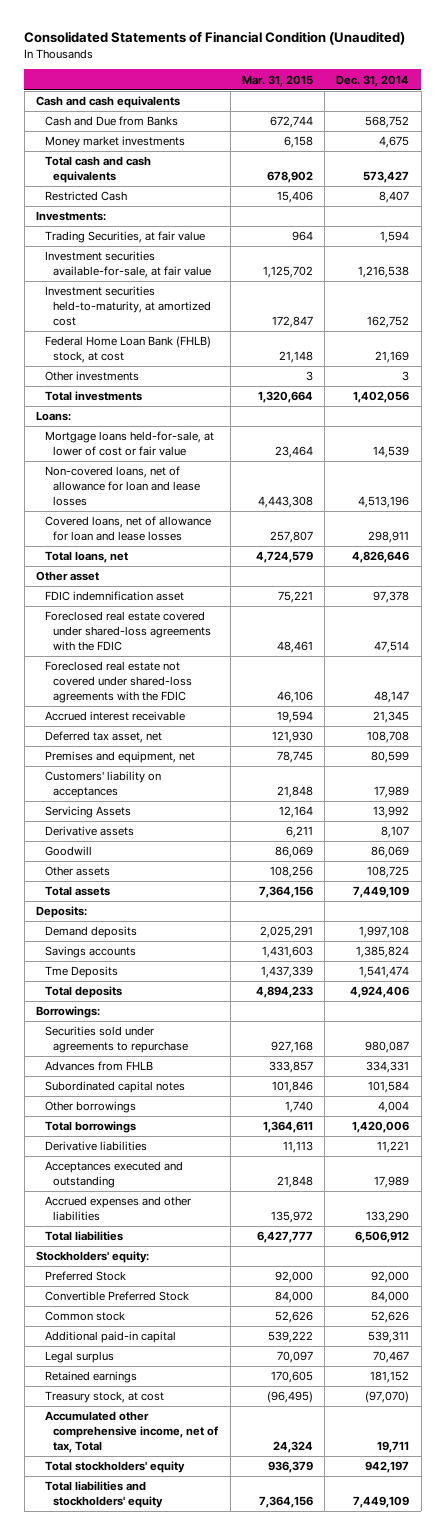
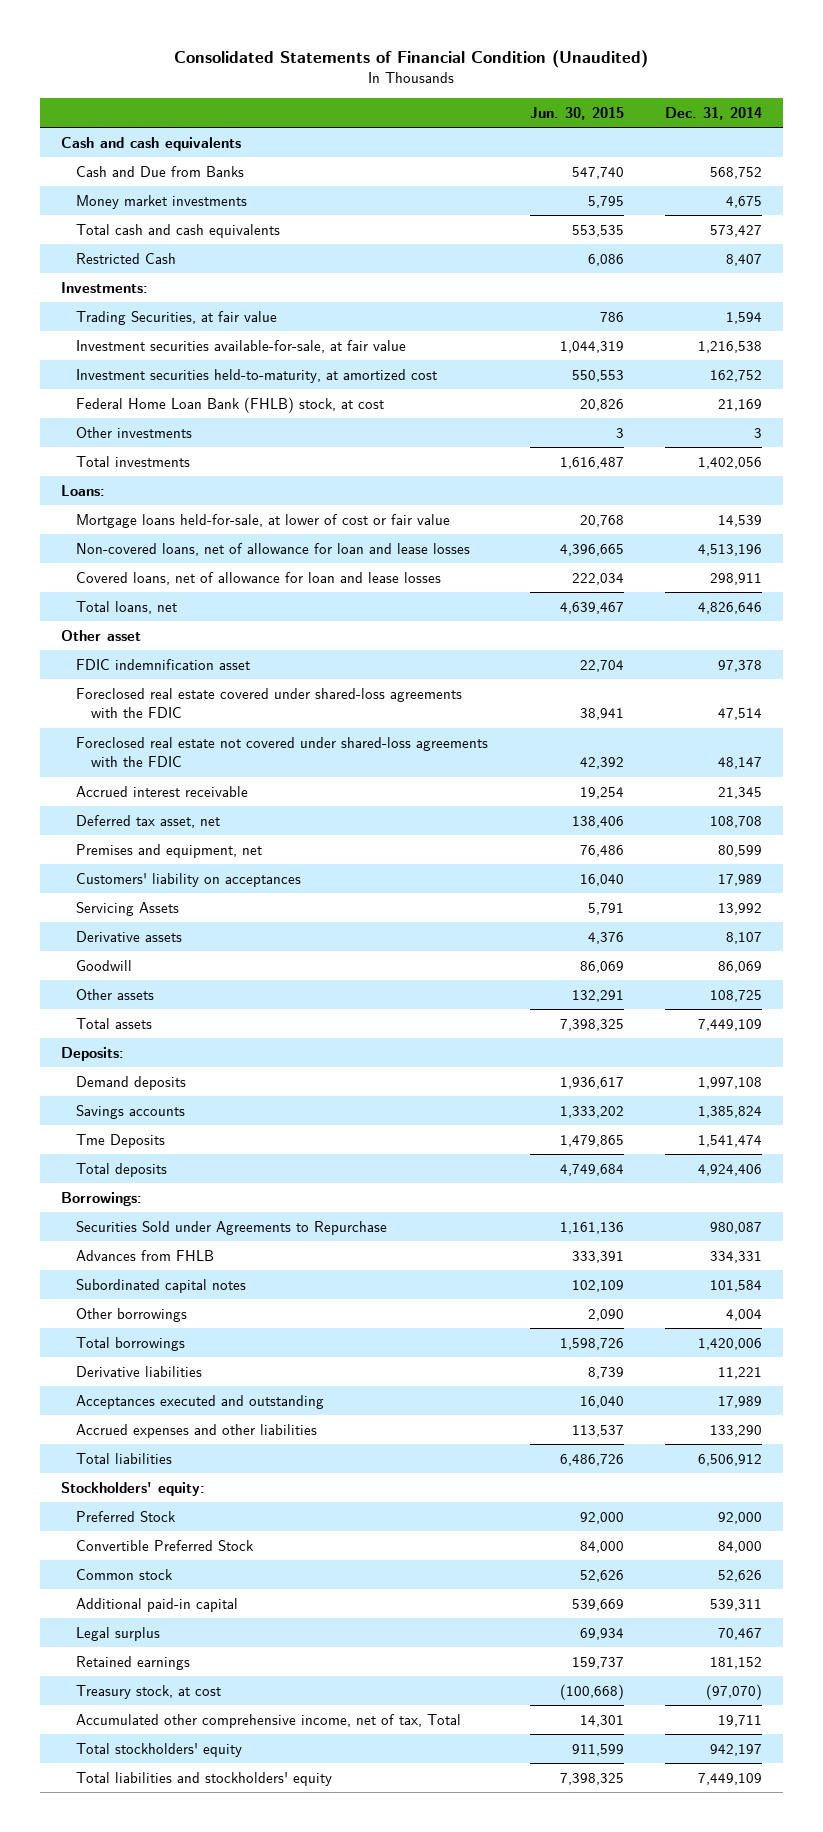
[241,74,313,87] Mar. 31, 2015 -> none
none -> [529,106,624,120] Jun. 30, 2015
[44,1026,189,1054] Securities sold under agreements to repurchase -> [76,1220,388,1235] Securities Sold under Agreements to Repurchase

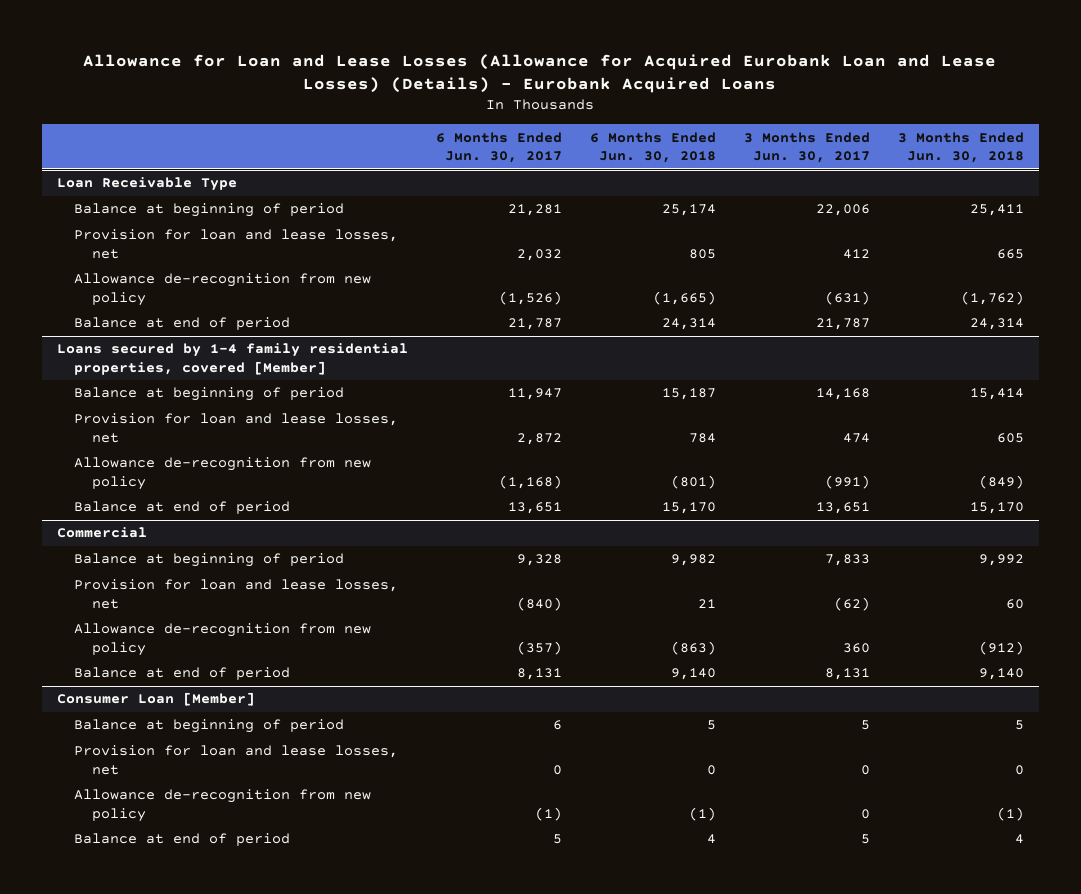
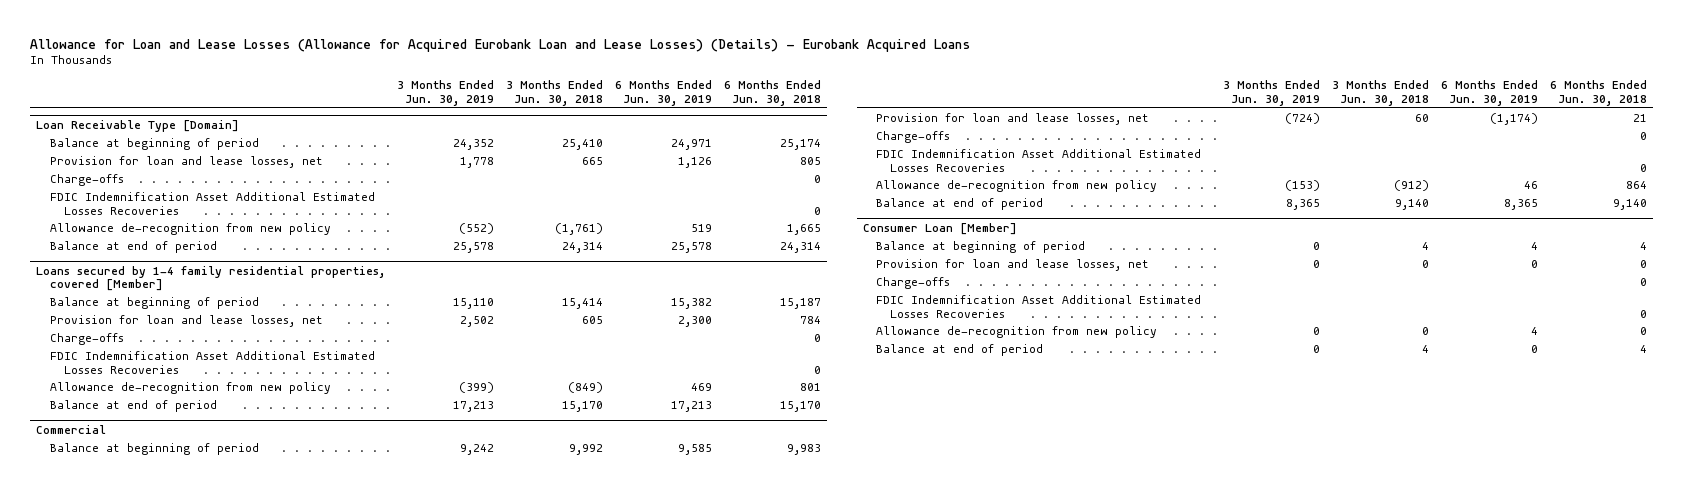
[435,131,562,164] 6 Months Ended Jun. 30, 2017 -> none
[744,131,871,164] 3 Months Ended Jun. 30, 2017 -> none
none -> [397,80,495,106] 3 Months Ended Jun. 30, 2019
none -> [615,80,713,106] 6 Months Ended Jun. 30, 2019
[56,177,237,192] Loan Receivable Type -> [36,119,240,132] Loan Receivable Type [Domain]
[970,204,1025,217] 25,411 -> [562,138,604,150] 25,410
none -> [50,173,125,186] Charge-offs
none -> [50,191,376,215] FDIC Indemnification Asset Additional Estimated Losses Recoveries
[652,290,716,305] (1,665) -> [787,223,822,235] 1,665
[961,290,1025,305] (1,762) -> [555,222,604,235] (1,761)
none -> [50,332,125,345] Charge-offs
none -> [50,350,376,374] FDIC Indemnification Asset Additional Estimated Losses Recoveries
[670,474,716,489] (801) -> [800,382,822,391] 801
[670,554,716,567] 9,982 -> [787,443,822,455] 9,983
none -> [876,130,951,143] Charge-offs
none -> [876,148,1202,172] FDIC Indemnification Asset Additional Estimated Losses Recoveries
[670,640,716,655] (863) -> [1626,180,1648,189] 864
[706,720,716,731] 5 -> [1640,241,1648,250] 4
[1015,720,1025,731] 5 -> [1422,241,1430,250] 4
none -> [876,276,951,289] Charge-offs
none -> [876,294,1202,318] FDIC Indemnification Asset Additional Estimated Losses Recoveries
[688,806,716,821] (1) -> [1640,326,1648,335] 0
[997,806,1025,821] (1) -> [1422,326,1430,335] 0

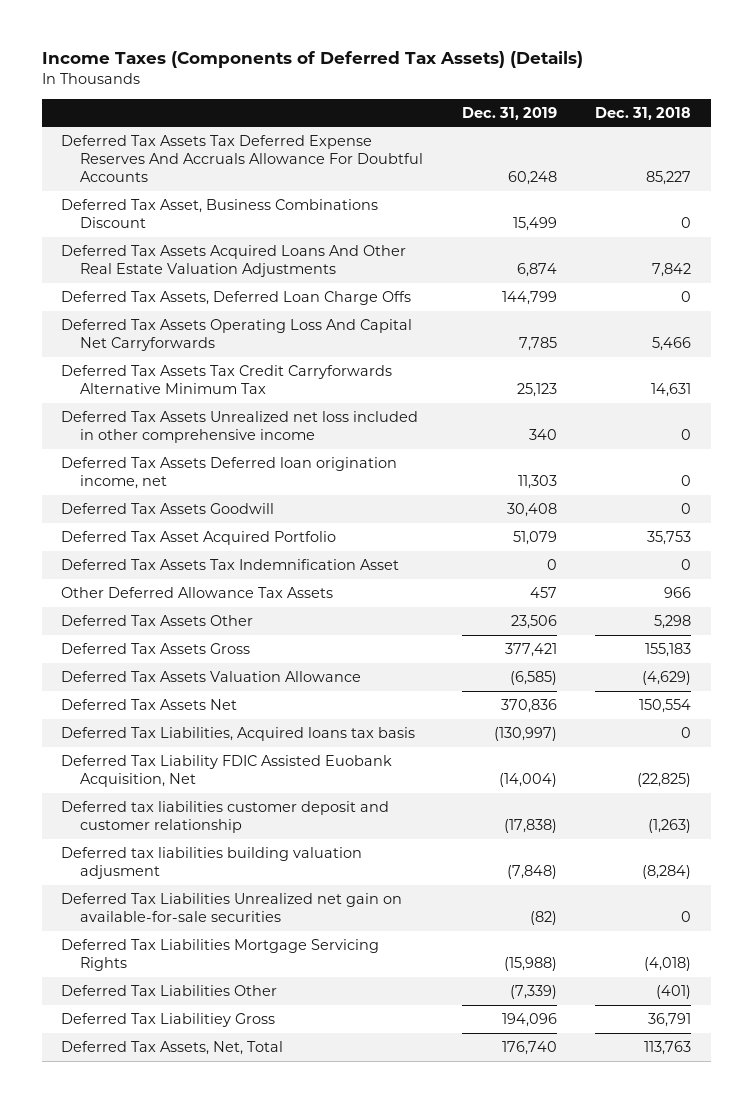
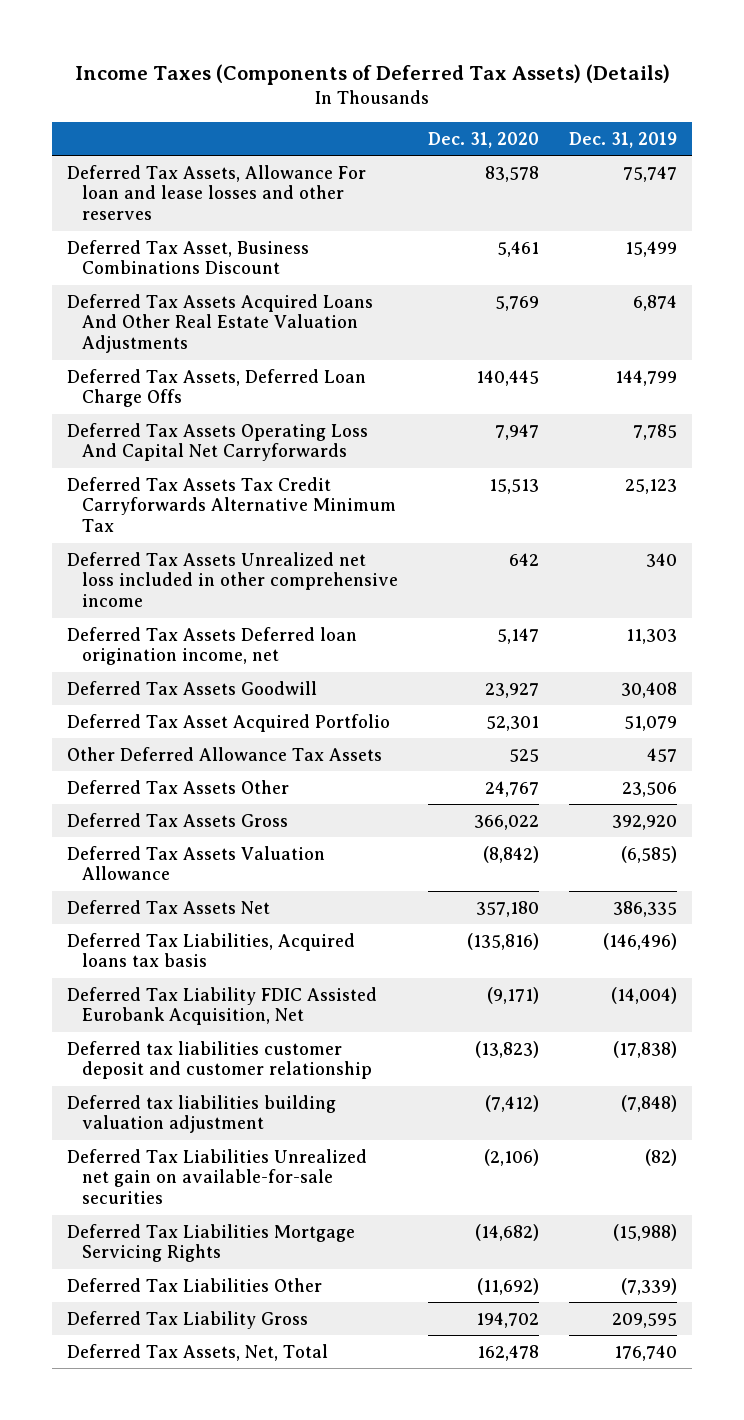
[595,106,692,120] Dec. 31, 2018 -> none
none -> [427,131,539,148] Dec. 31, 2020
[60,135,424,182] Deferred Tax Assets Tax Deferred Expense Reserves And Accruals Allowance For Doubtful Accounts -> [67,164,367,221] Deferred Tax Assets, Allowance For loan and lease losses and other reserves
[507,170,557,185] 60,248 -> [623,165,678,182] 75,747
[60,559,399,571] Deferred Tax Assets Tax Indemnification Asset -> none
[504,643,557,658] 377,421 -> [612,814,678,830] 392,920
[500,699,557,714] 370,836 -> [613,900,678,917] 386,335
[493,727,557,742] (130,997) -> [603,932,678,950] (146,496)
[60,755,392,787] Deferred Tax Liability FDIC Assisted Euobank Acquisition, Net -> [67,986,378,1026] Deferred Tax Liability FDIC Assisted Eurobank Acquisition, Net
[60,847,362,879] Deferred tax liabilities building valuation adjusment -> [67,1094,337,1134] Deferred tax liabilities building valuation adjustment
[60,1013,275,1028] Deferred Tax Liabilitiey Gross -> [67,1310,309,1329] Deferred Tax Liability Gross
[501,1013,557,1028] 194,096 -> [612,1312,678,1328] 209,595

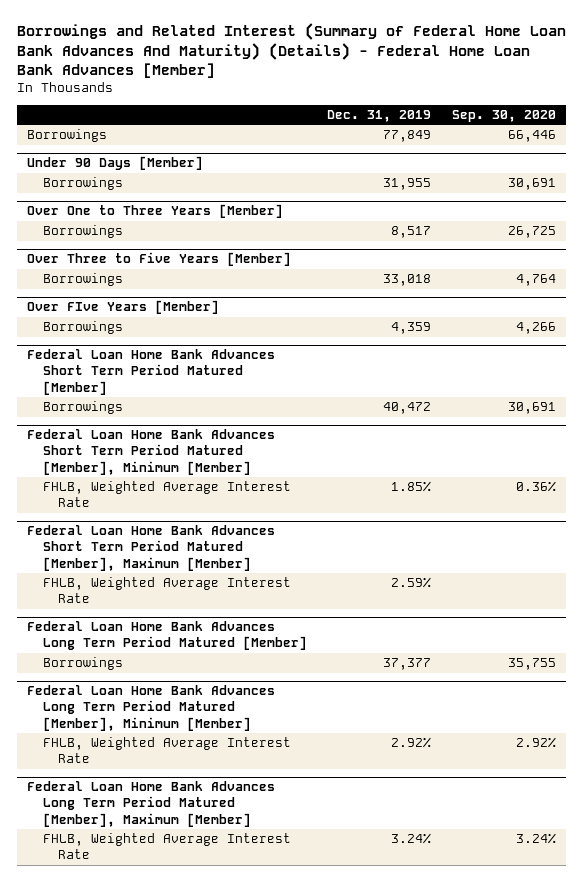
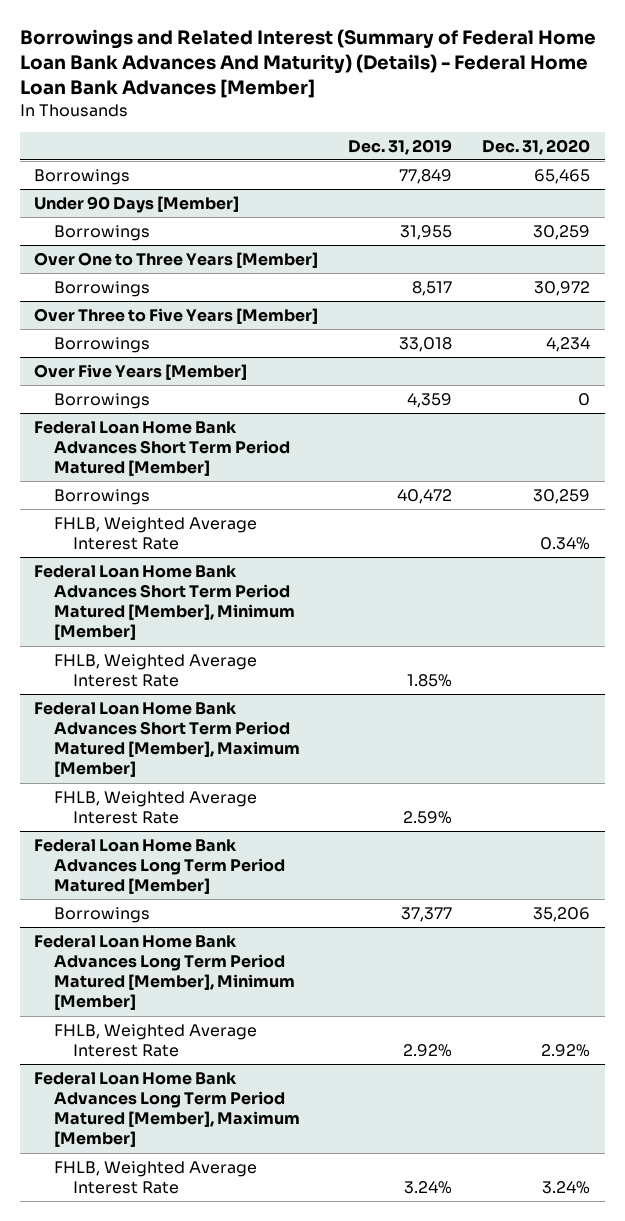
[451,109,556,122] Sep. 30, 2020 -> none
none -> [482,138,591,155] Dec. 31, 2020
[27,300,220,315] Over FIve Years [Member] -> [34,363,248,380] Over Five Years [Member]
none -> [53,516,257,551] FHLB, Weighted Average Interest Rate

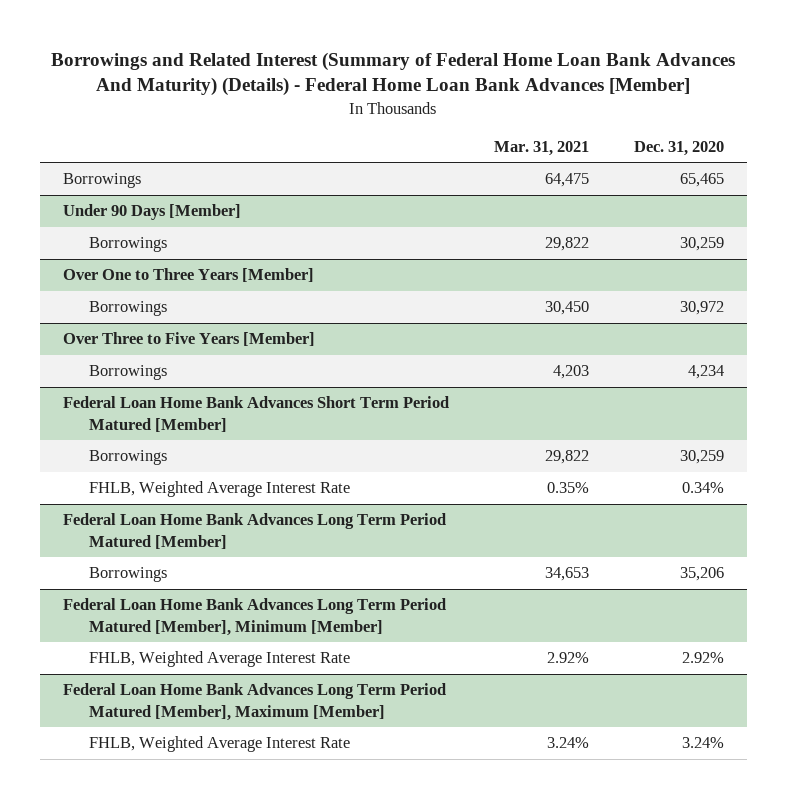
[348,138,453,155] Dec. 31, 2019 -> none
none -> [493,140,589,156] Mar. 31, 2021
[34,363,248,380] Over Five Years [Member] -> none
[53,392,150,409] Borrowings -> none
[34,564,295,641] Federal Loan Home Bank Advances Short Term Period Matured [Member], Minimum [Member] -> none
[53,653,257,688] FHLB, Weighted Average Interest Rate -> none
[34,701,300,778] Federal Loan Home Bank Advances Short Term Period Matured [Member], Maximum [Member] -> none
[53,790,257,825] FHLB, Weighted Average Interest Rate -> none

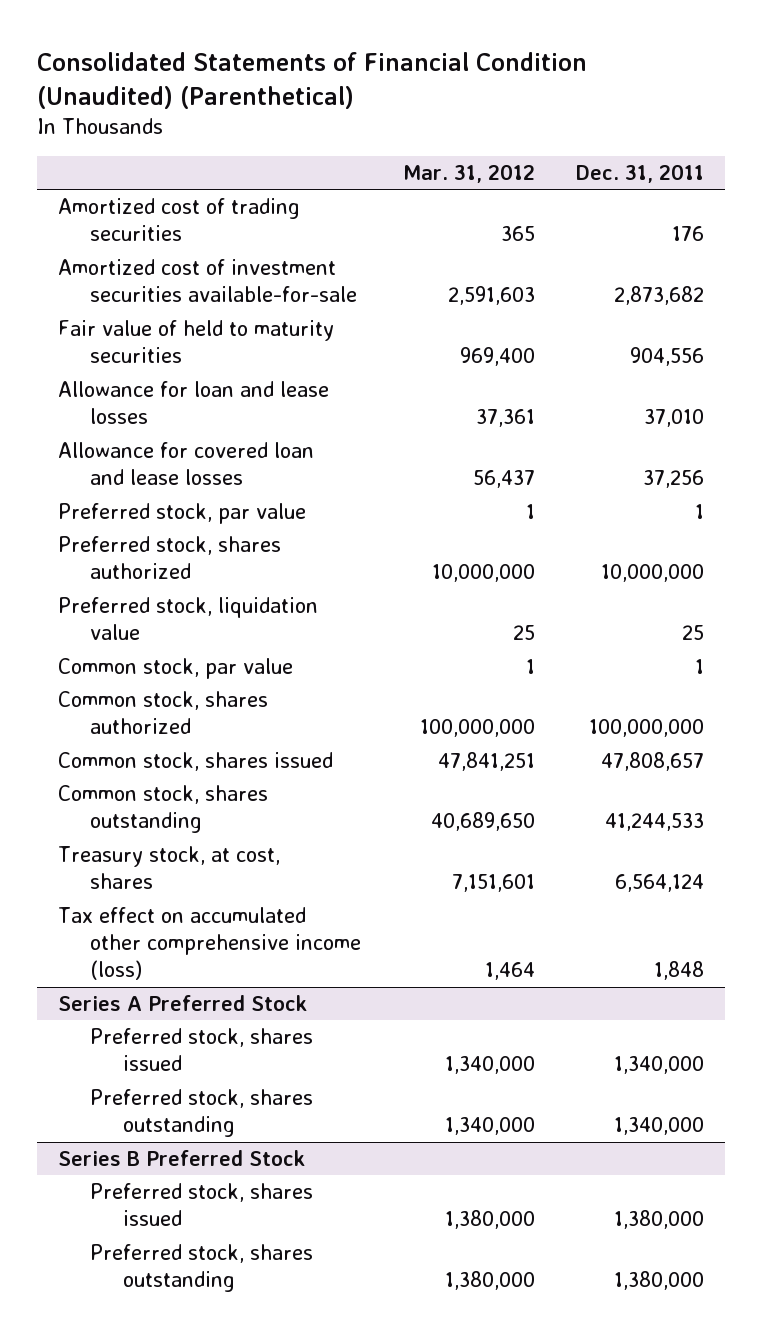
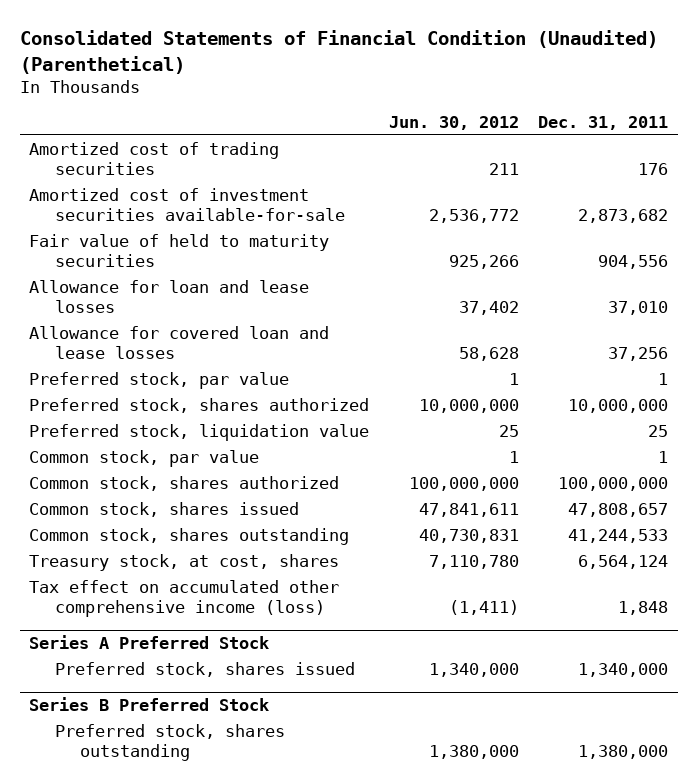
[402,164,535,184] Mar. 31, 2012 -> none
none -> [388,116,519,131] Jun. 30, 2012
[90,1089,314,1138] Preferred stock, shares outstanding -> none
[90,1183,314,1227] Preferred stock, shares issued -> none

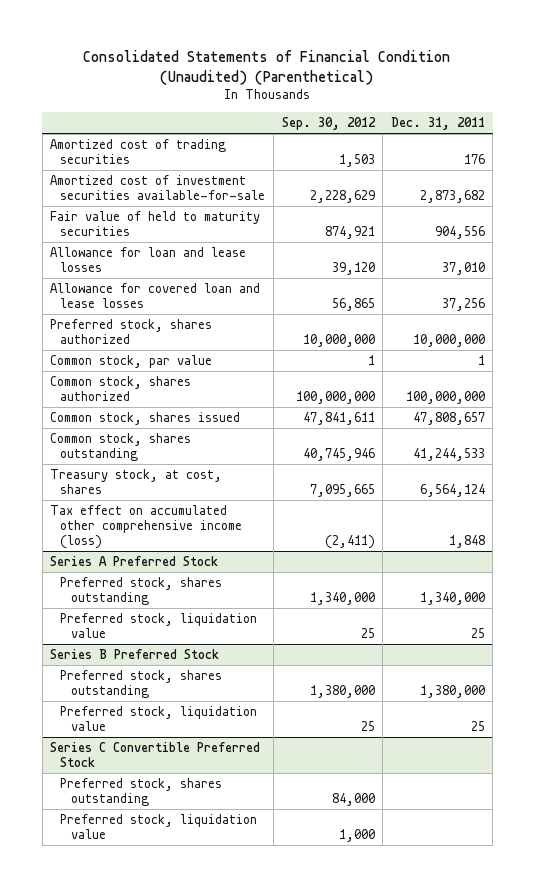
[388,116,519,131] Jun. 30, 2012 -> none
none -> [281,117,376,131] Sep. 30, 2012
[29,371,290,389] Preferred stock, par value -> none
[29,423,370,441] Preferred stock, liquidation value -> none
[54,661,355,677] Preferred stock, shares issued -> [60,577,223,605] Preferred stock, shares outstanding
none -> [60,613,258,638] Preferred stock, liquidation value
none -> [60,706,258,731] Preferred stock, liquidation value
none -> [50,742,261,767] Series C Convertible Preferred Stock
none -> [60,778,223,806] Preferred stock, shares outstanding
none -> [60,814,258,839] Preferred stock, liquidation value

